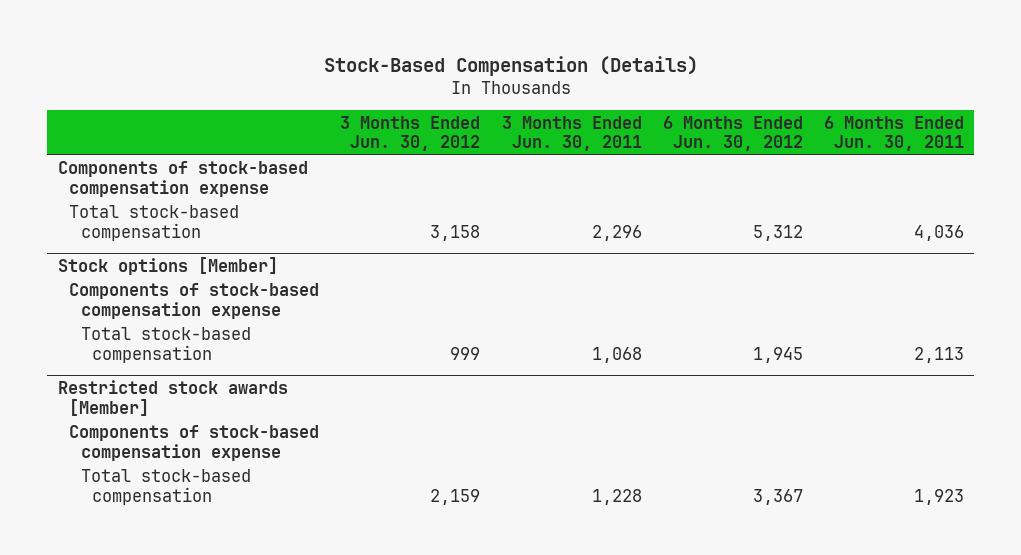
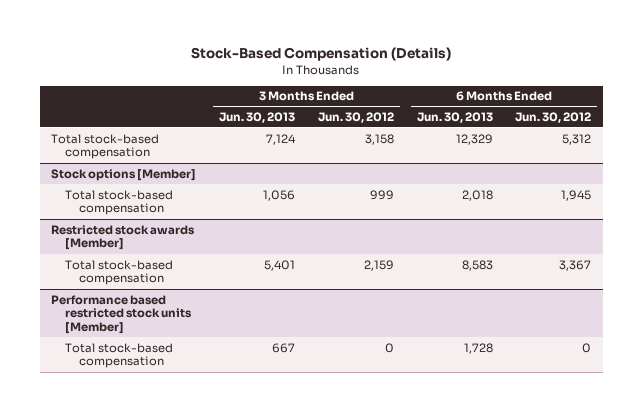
[501,115,642,152] 3 Months Ended Jun. 30, 2011 -> none
[823,115,964,152] 6 Months Ended Jun. 30, 2011 -> none
none -> [219,111,296,123] Jun. 30, 2013
none -> [416,111,493,123] Jun. 30, 2013
[57,161,308,197] Components of stock-based compensation expense -> none
[69,283,320,319] Components of stock-based compensation expense -> none
[69,425,320,461] Components of stock-based compensation expense -> none
none -> [51,294,193,335] Performance based restricted stock units [Member]
none -> [65,342,174,369] Total stock-based compensation

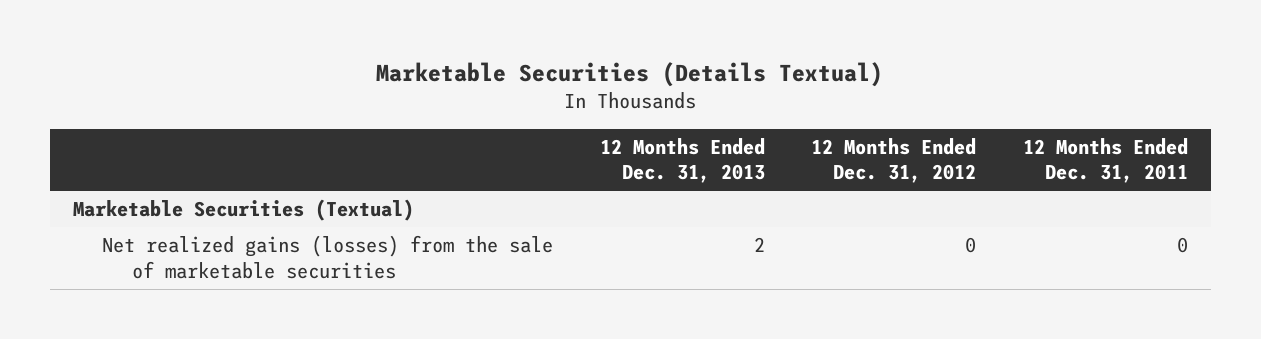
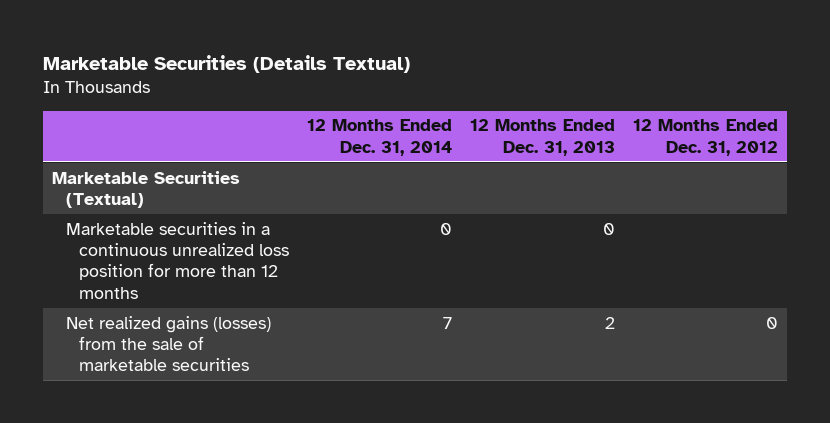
[1022,137,1188,184] 12 Months Ended Dec. 31, 2011 -> none
none -> [307,119,453,156] 12 Months Ended Dec. 31, 2014
none -> [65,221,290,299] Marketable securities in a continuous unrealized loss position for more than 12 months

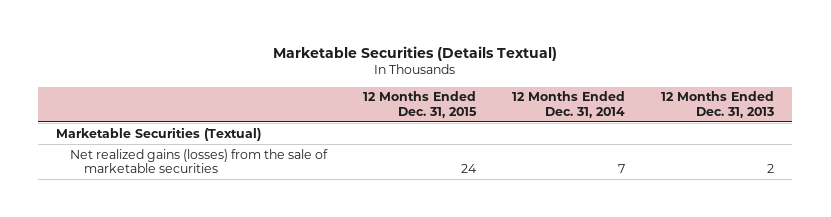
[632,119,778,156] 12 Months Ended Dec. 31, 2012 -> none
none -> [363,91,478,118] 12 Months Ended Dec. 31, 2015
[65,221,290,299] Marketable securities in a continuous unrealized loss position for more than 12 months -> none

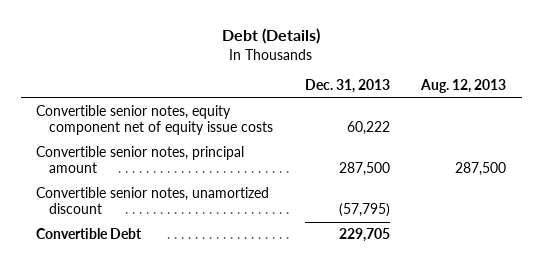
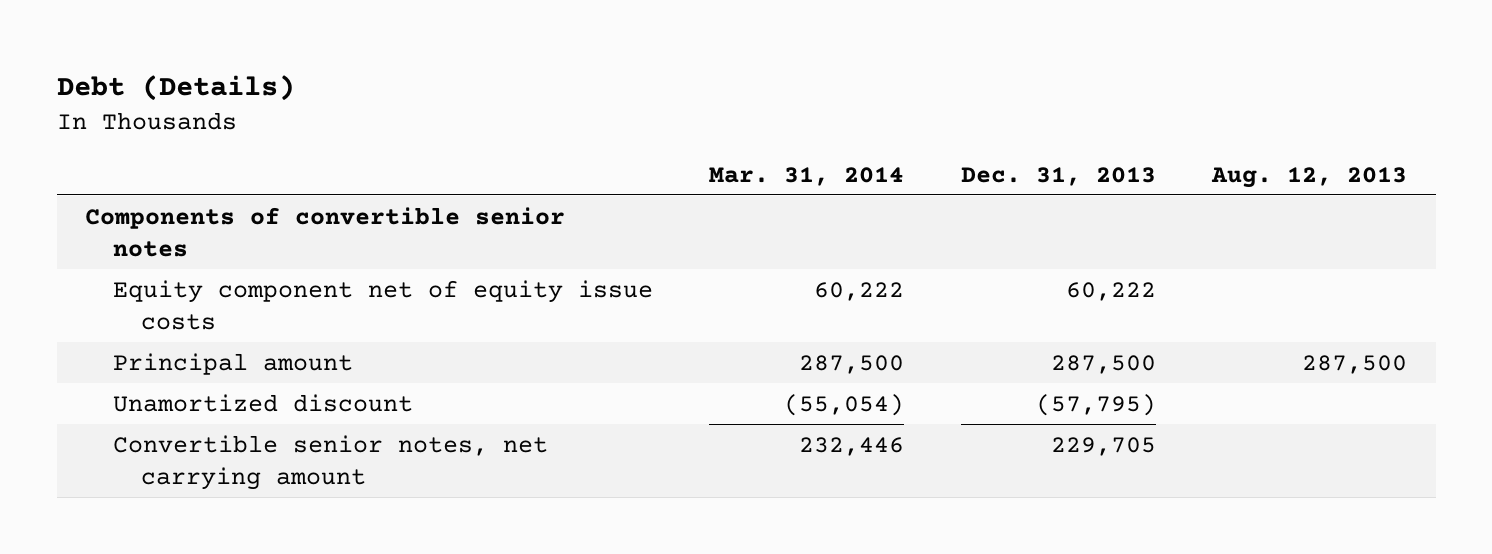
none -> [709,166,905,186] Mar. 31, 2014
none -> [84,206,565,257] Components of convertible senior notes
[36,105,273,136] Convertible senior notes, equity component net of equity issue costs -> [112,279,653,330] Equity component net of equity issue costs
[36,146,245,174] Convertible senior notes, principal amount -> [112,352,353,375] Principal amount
[36,187,270,215] Convertible senior notes, unamortized discount -> [112,393,413,412] Unamortized discount
[36,228,143,240] Convertible Debt -> [112,434,548,490] Convertible senior notes, net carrying amount

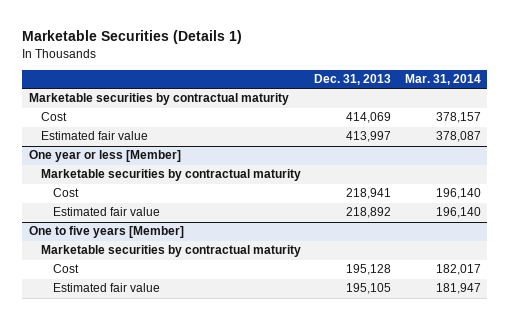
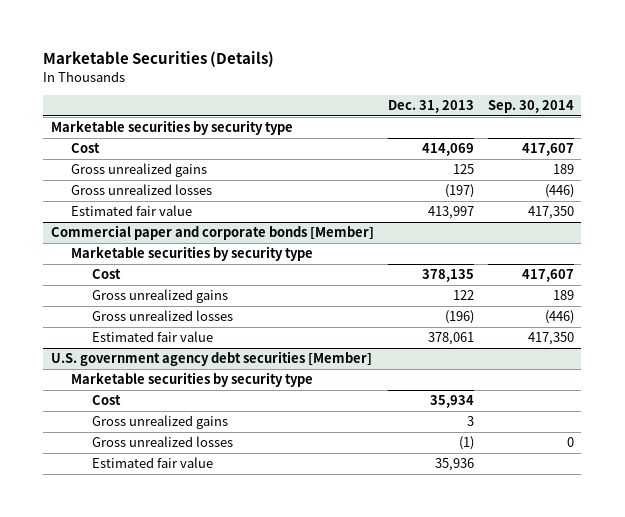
[22,30,243,45] Marketable Securities (Details 1) -> [43,50,275,67] Marketable Securities (Details)
[404,74,481,86] Mar. 31, 2014 -> none
none -> [487,100,574,114] Sep. 30, 2014
[28,93,289,106] Marketable securities by contractual maturity -> none
none -> [50,120,293,136] Marketable securities by security type
none -> [71,163,208,178] Gross unrealized gains
none -> [71,184,213,196] Gross unrealized losses
[28,150,181,163] One year or less [Member] -> none
[41,169,302,182] Marketable securities by contractual maturity -> none
[28,226,184,239] One to five years [Member] -> none
[41,245,302,258] Marketable securities by contractual maturity -> none
none -> [50,225,374,241] Commercial paper and corporate bonds [Member]
none -> [71,246,314,262] Marketable securities by security type
[346,188,392,200] 218,941 -> [421,269,474,283] 378,135
none -> [91,289,228,304] Gross unrealized gains
none -> [91,310,233,322] Gross unrealized losses
[346,207,392,219] 218,892 -> [427,332,474,346] 378,061
none -> [50,351,372,367] U.S. government agency debt securities [Member]
none -> [71,372,314,388] Marketable securities by security type
[346,264,392,276] 195,128 -> [429,395,474,409] 35,934
none -> [91,415,228,430] Gross unrealized gains
none -> [91,436,233,448] Gross unrealized losses
[346,283,392,295] 195,105 -> [434,458,474,472] 35,936

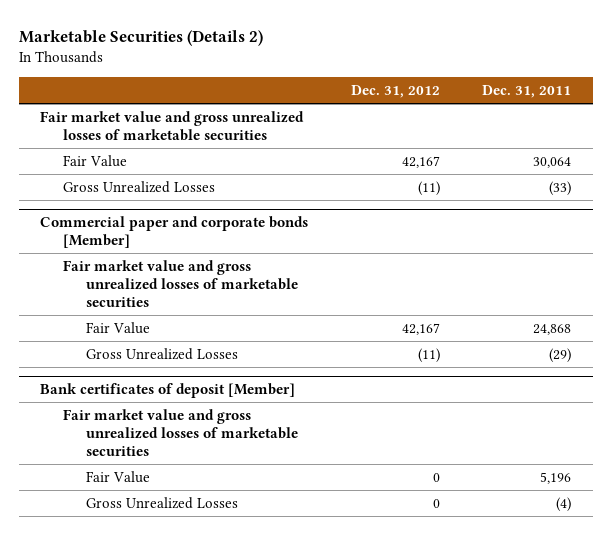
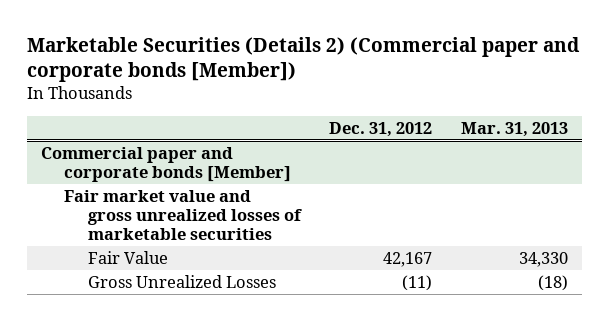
[18,29,263,46] Marketable Securities (Details 2) -> [26,37,580,83] Marketable Securities (Details 2) (Commercial paper and corporate bonds [Member])
[482,84,572,98] Dec. 31, 2011 -> none
none -> [460,121,568,137] Mar. 31, 2013
[40,110,305,141] Fair market value and gross unrealized losses of marketable securities -> none
[62,154,127,167] Fair Value -> none
[62,180,215,193] Gross Unrealized Losses -> none
[40,382,296,398] Bank certificates of deposit [Member] -> none
[62,408,298,456] Fair market value and gross unrealized losses of marketable securities -> none
[85,470,150,483] Fair Value -> none
[85,496,238,509] Gross Unrealized Losses -> none

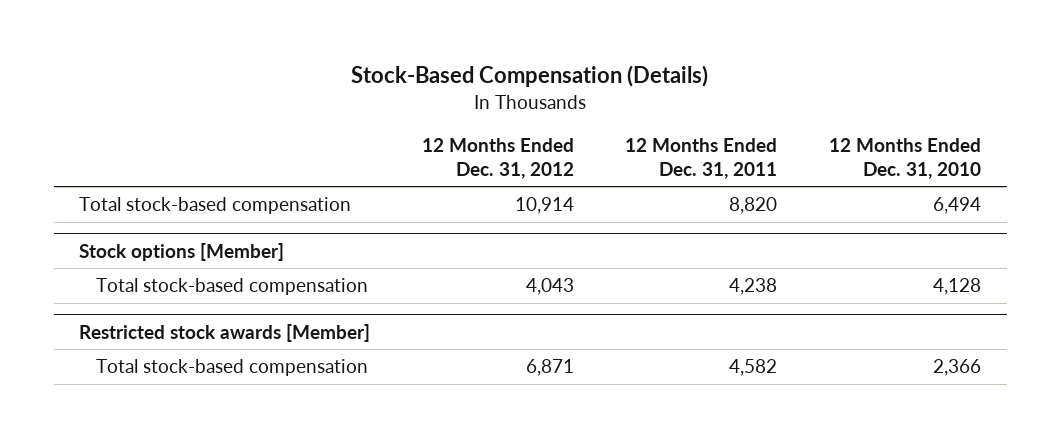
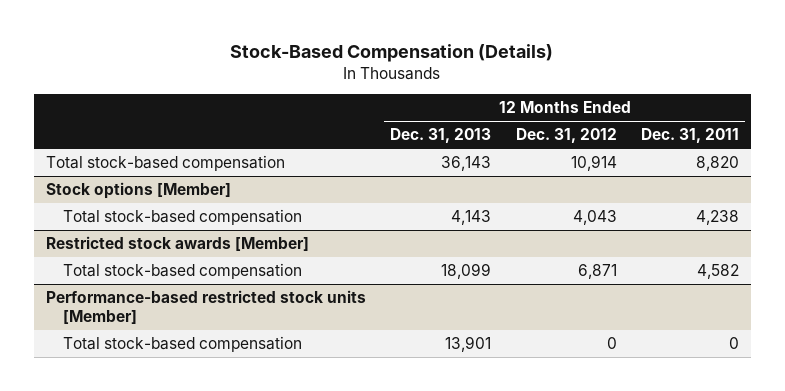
[829,138,982,179] 12 Months Ended Dec. 31, 2010 -> none
none -> [390,128,492,144] Dec. 31, 2013
none -> [45,290,366,324] Performance-based restricted stock units [Member]
none -> [62,336,302,353] Total stock-based compensation

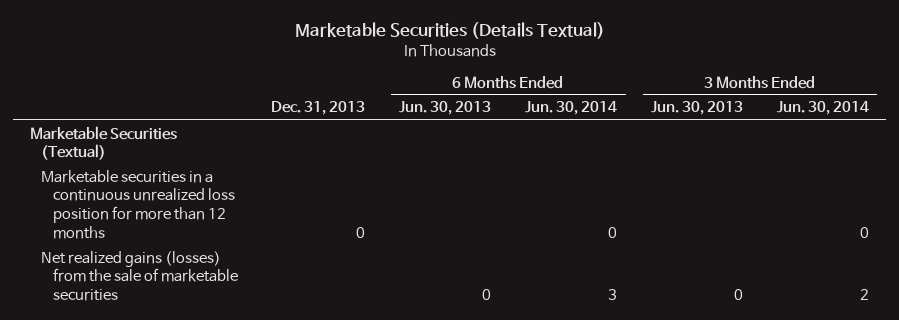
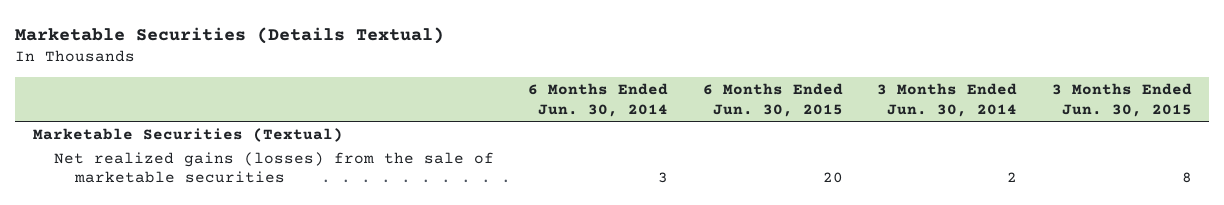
[271,101,366,116] Dec. 31, 2013 -> none
[399,101,492,116] Jun. 30, 2013 -> none
[650,101,743,116] Jun. 30, 2013 -> none
none -> [702,83,843,117] 6 Months Ended Jun. 30, 2015
none -> [1051,83,1192,117] 3 Months Ended Jun. 30, 2015
[41,169,235,239] Marketable securities in a continuous unrealized loss position for more than 12 months -> none

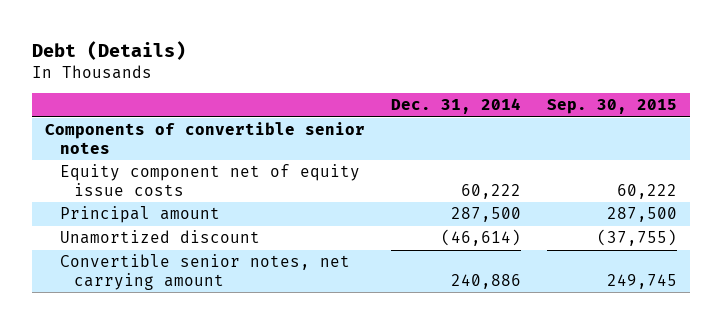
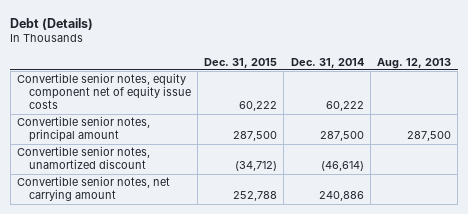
[547,99,678,115] Sep. 30, 2015 -> none
none -> [204,57,278,68] Dec. 31, 2015
none -> [377,57,452,69] Aug. 12, 2013
[45,122,366,154] Components of convertible senior notes -> none
[59,164,360,196] Equity component net of equity issue costs -> [17,73,191,110] Convertible senior notes, equity component net of equity issue costs
[59,206,220,224] Principal amount -> [17,116,151,143] Convertible senior notes, principal amount
[59,230,260,245] Unamortized discount -> [17,146,151,170] Convertible senior notes, unamortized discount

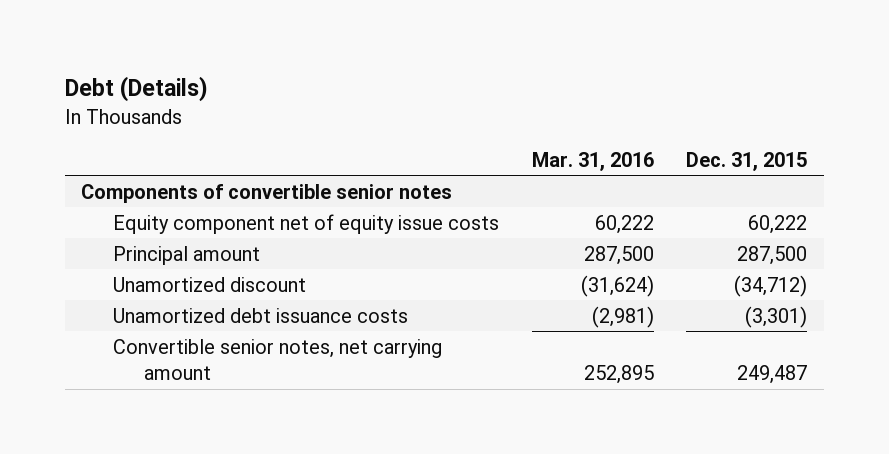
[290,57,364,68] Dec. 31, 2014 -> none
[377,57,452,69] Aug. 12, 2013 -> none
none -> [531,151,654,171] Mar. 31, 2016
none -> [81,183,453,203] Components of convertible senior notes
[17,73,191,110] Convertible senior notes, equity component net of equity issue costs -> [112,213,499,234] Equity component net of equity issue costs
[17,116,151,143] Convertible senior notes, principal amount -> [112,245,260,265] Principal amount
[17,146,151,170] Convertible senior notes, unamortized discount -> [112,276,306,292] Unamortized discount
none -> [112,307,408,323] Unamortized debt issuance costs
[233,191,278,202] 252,788 -> [737,364,808,384] 249,487

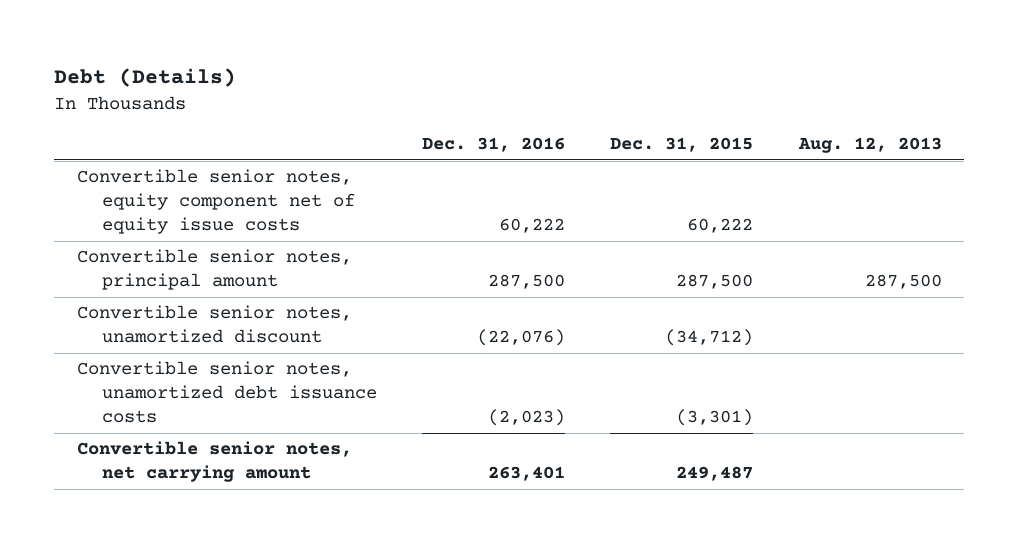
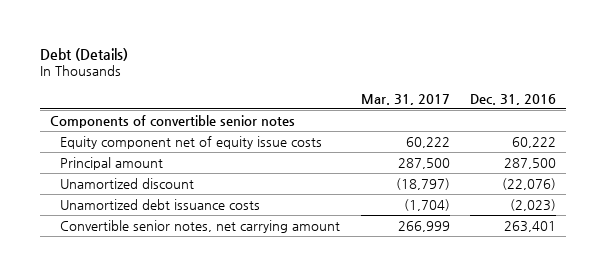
[610,137,754,153] Dec. 31, 2015 -> none
[797,137,942,154] Aug. 12, 2013 -> none
none -> [360,93,450,105] Mar. 31, 2017
none -> [49,114,295,128] Components of convertible senior notes
[76,169,356,235] Convertible senior notes, equity component net of equity issue costs -> [59,135,322,149] Equity component net of equity issue costs
[76,249,352,291] Convertible senior notes, principal amount -> [59,156,163,170] Principal amount
[76,305,352,344] Convertible senior notes, unamortized discount -> [59,177,194,189] Unamortized discount
[76,361,378,424] Convertible senior notes, unamortized debt issuance costs -> [59,198,260,210] Unamortized debt issuance costs

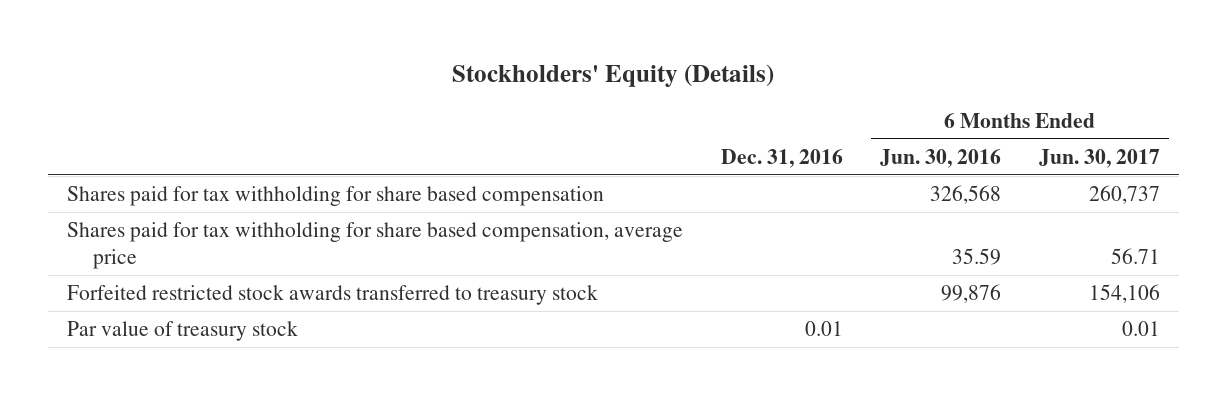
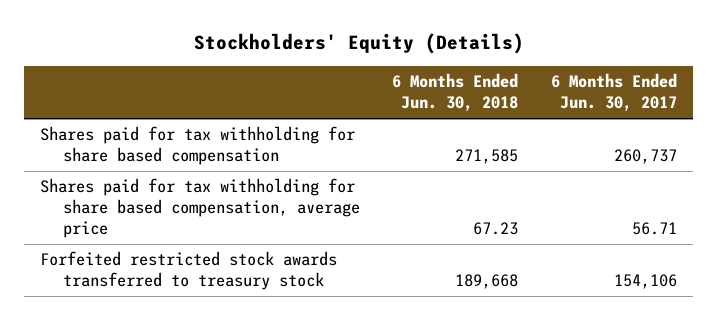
[720,149,843,169] Dec. 31, 2016 -> none
[880,149,1002,169] Jun. 30, 2016 -> none
none -> [392,73,519,113] 6 Months Ended Jun. 30, 2018
[66,321,298,342] Par value of treasury stock -> none

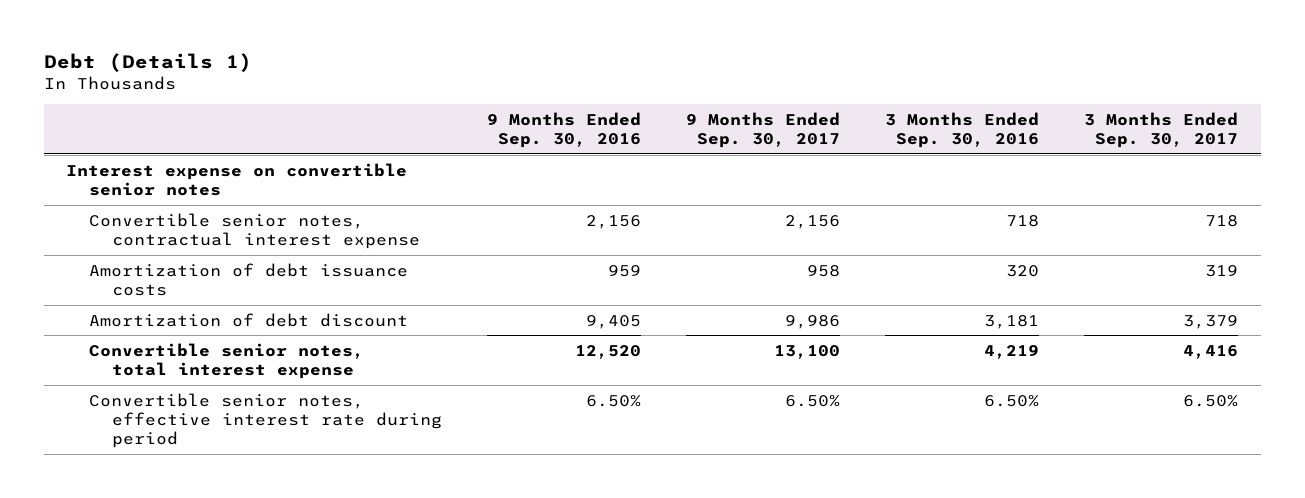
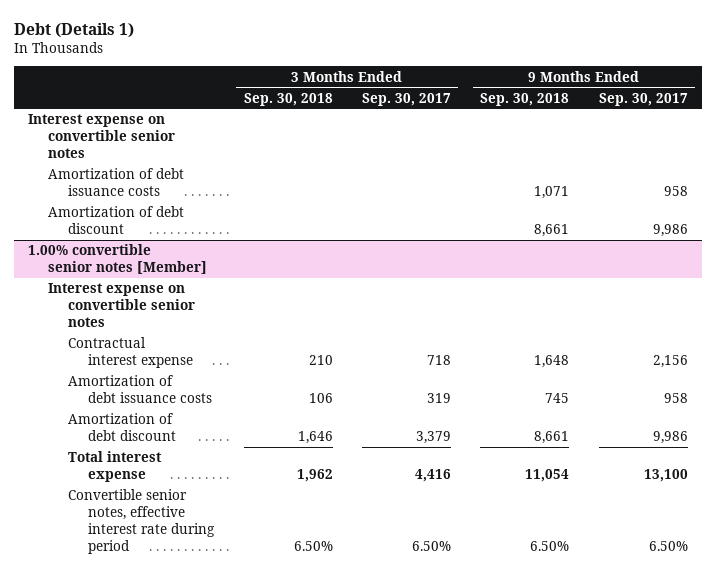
[487,111,642,148] 9 Months Ended Sep. 30, 2016 -> none
[885,111,1040,148] 3 Months Ended Sep. 30, 2016 -> none
none -> [243,92,333,106] Sep. 30, 2018
none -> [480,92,570,106] Sep. 30, 2018
none -> [48,168,185,197] Amortization of debt issuance costs
none -> [48,206,185,235] Amortization of debt discount
none -> [28,244,208,275] 1.00% convertible senior notes [Member]
none -> [48,283,196,327] Interest expense on convertible senior notes
[89,212,421,249] Convertible senior notes, contractual interest expense -> [68,337,194,369] Contractual interest expense
[89,342,365,379] Convertible senior notes, total interest expense -> [68,451,163,483] Total interest expense

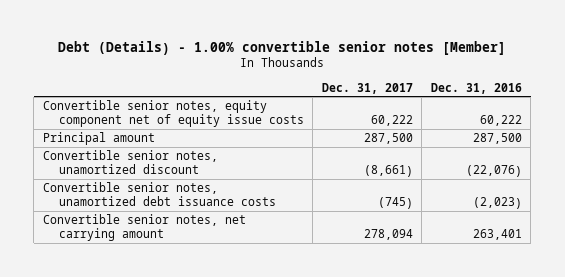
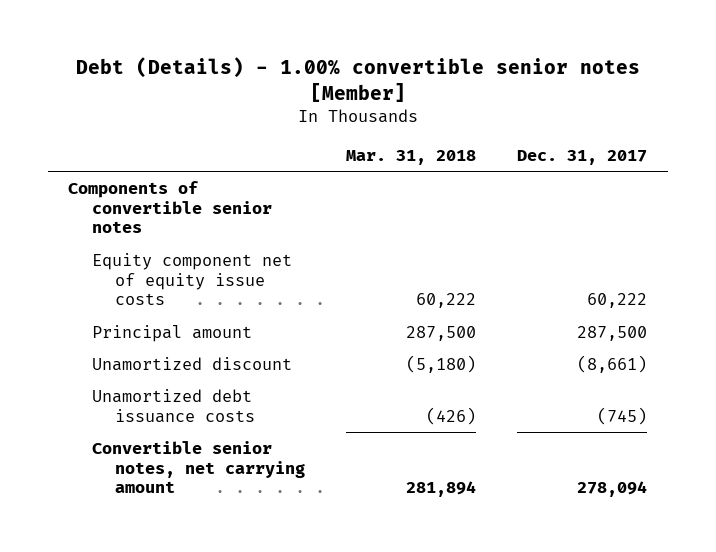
[430,82,522,94] Dec. 31, 2016 -> none
none -> [346,150,477,166] Mar. 31, 2018
none -> [68,181,272,234] Components of convertible senior notes
[42,99,304,128] Convertible senior notes, equity component net of equity issue costs -> [91,253,292,306] Equity component net of equity issue costs
[42,149,218,175] Convertible senior notes, unamortized discount -> [91,357,292,372] Unamortized discount
[42,181,276,207] Convertible senior notes, unamortized debt issuance costs -> [91,389,255,423] Unamortized debt issuance costs

